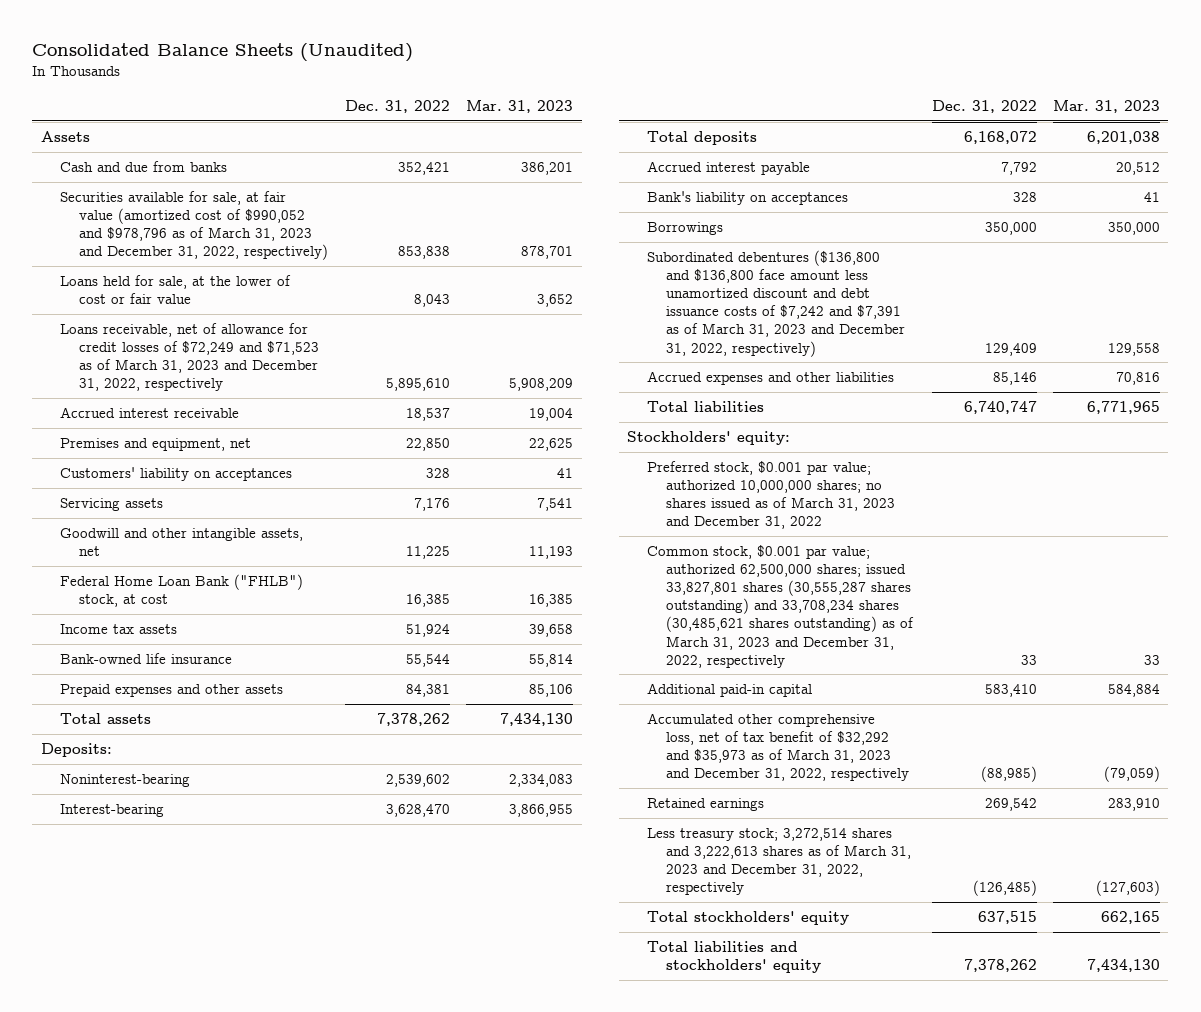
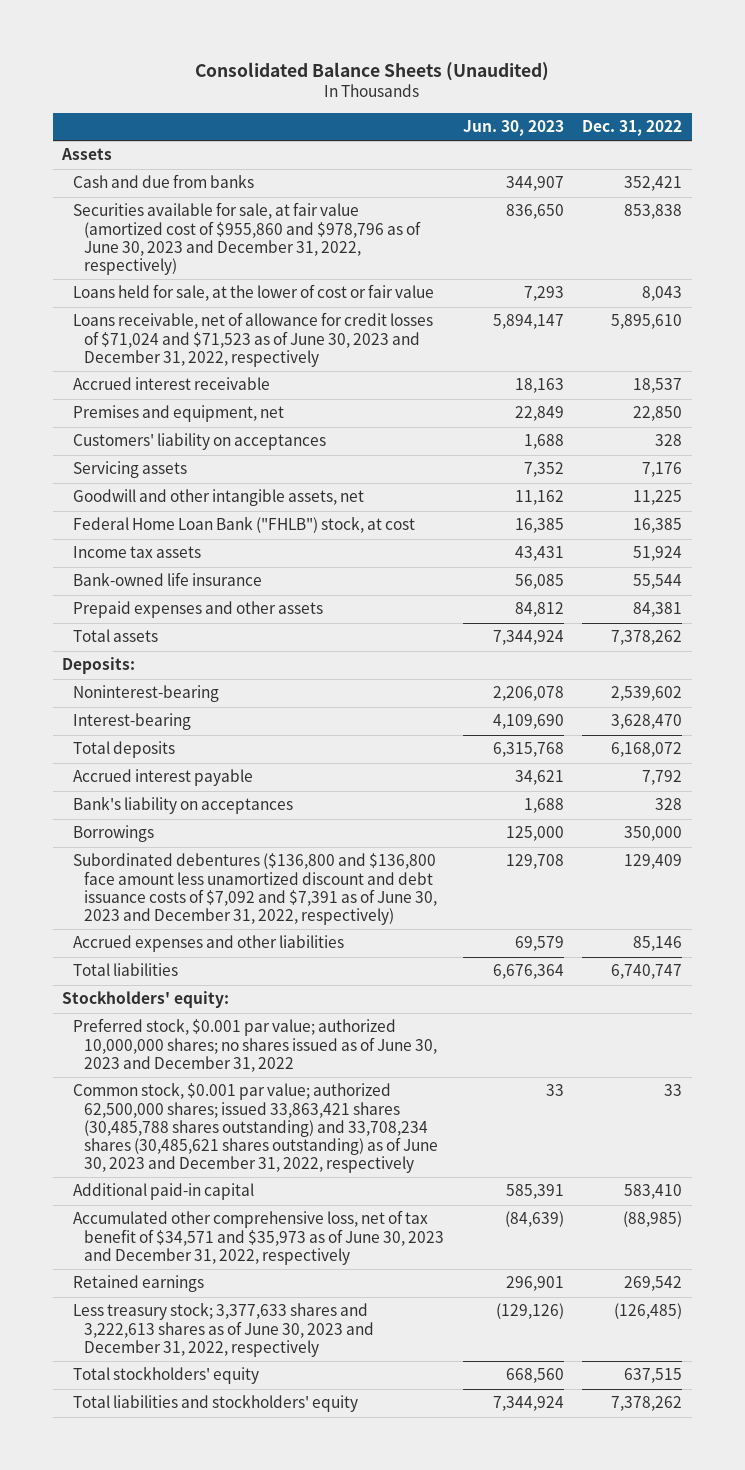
[466,100,574,114] Mar. 31, 2023 -> none
none -> [462,120,564,137] Jun. 30, 2023
[59,191,329,261] Securities available for sale, at fair value (amortized cost of $990,052 and $978,796 as of March 31, 2023 and December 31, 2022, respectively) -> [73,202,422,275] Securities available for sale, at fair value (amortized cost of $955,860 and $978,796 as of June 30, 2023 and December 31, 2022, respectively)
[59,323,320,392] Loans receivable, net of allowance for credit losses of $72,249 and $71,523 as of March 31, 2023 and December 31, 2022, respectively -> [73,312,434,367] Loans receivable, net of allowance for credit losses of $71,024 and $71,523 as of June 30, 2023 and December 31, 2022, respectively
[646,250,905,357] Subordinated debentures ($136,800 and $136,800 face amount less unamortized discount and debt issuance costs of $7,242 and $7,391 as of March 31, 2023 and December 31, 2022, respectively) -> [73,853,438,925] Subordinated debentures ($136,800 and $136,800 face amount less unamortized discount and debt issuance costs of $7,092 and $7,391 as of June 30, 2023 and December 31, 2022, respectively)
[646,461,895,530] Preferred stock, $0.001 par value; authorized 10,000,000 shares; no shares issued as of March 31, 2023 and December 31, 2022 -> [73,1018,438,1072] Preferred stock, $0.001 par value; authorized 10,000,000 shares; no shares issued as of June 30, 2023 and December 31, 2022
[646,545,914,668] Common stock, $0.001 par value; authorized 62,500,000 shares; issued 33,827,801 shares (30,555,287 shares outstanding) and 33,708,234 shares (30,485,621 shares outstanding) as of March 31, 2023 and December 31, 2022, respectively -> [73,1083,439,1173] Common stock, $0.001 par value; authorized 62,500,000 shares; issued 33,863,421 shares (30,485,788 shares outstanding) and 33,708,234 shares (30,485,621 shares outstanding) as of June 30, 2023 and December 31, 2022, respectively
[646,713,909,782] Accumulated other comprehensive loss, net of tax benefit of $32,292 and $35,973 as of March 31, 2023 and December 31, 2022, respectively -> [73,1210,445,1265] Accumulated other comprehensive loss, net of tax benefit of $34,571 and $35,973 as of June 30, 2023 and December 31, 2022, respectively
[646,828,911,896] Less treasury stock; 3,272,514 shares and 3,222,613 shares as of March 31, 2023 and December 31, 2022, respectively -> [73,1303,375,1357] Less treasury stock; 3,377,633 shares and 3,222,613 shares as of June 30, 2023 and December 31, 2022, respectively

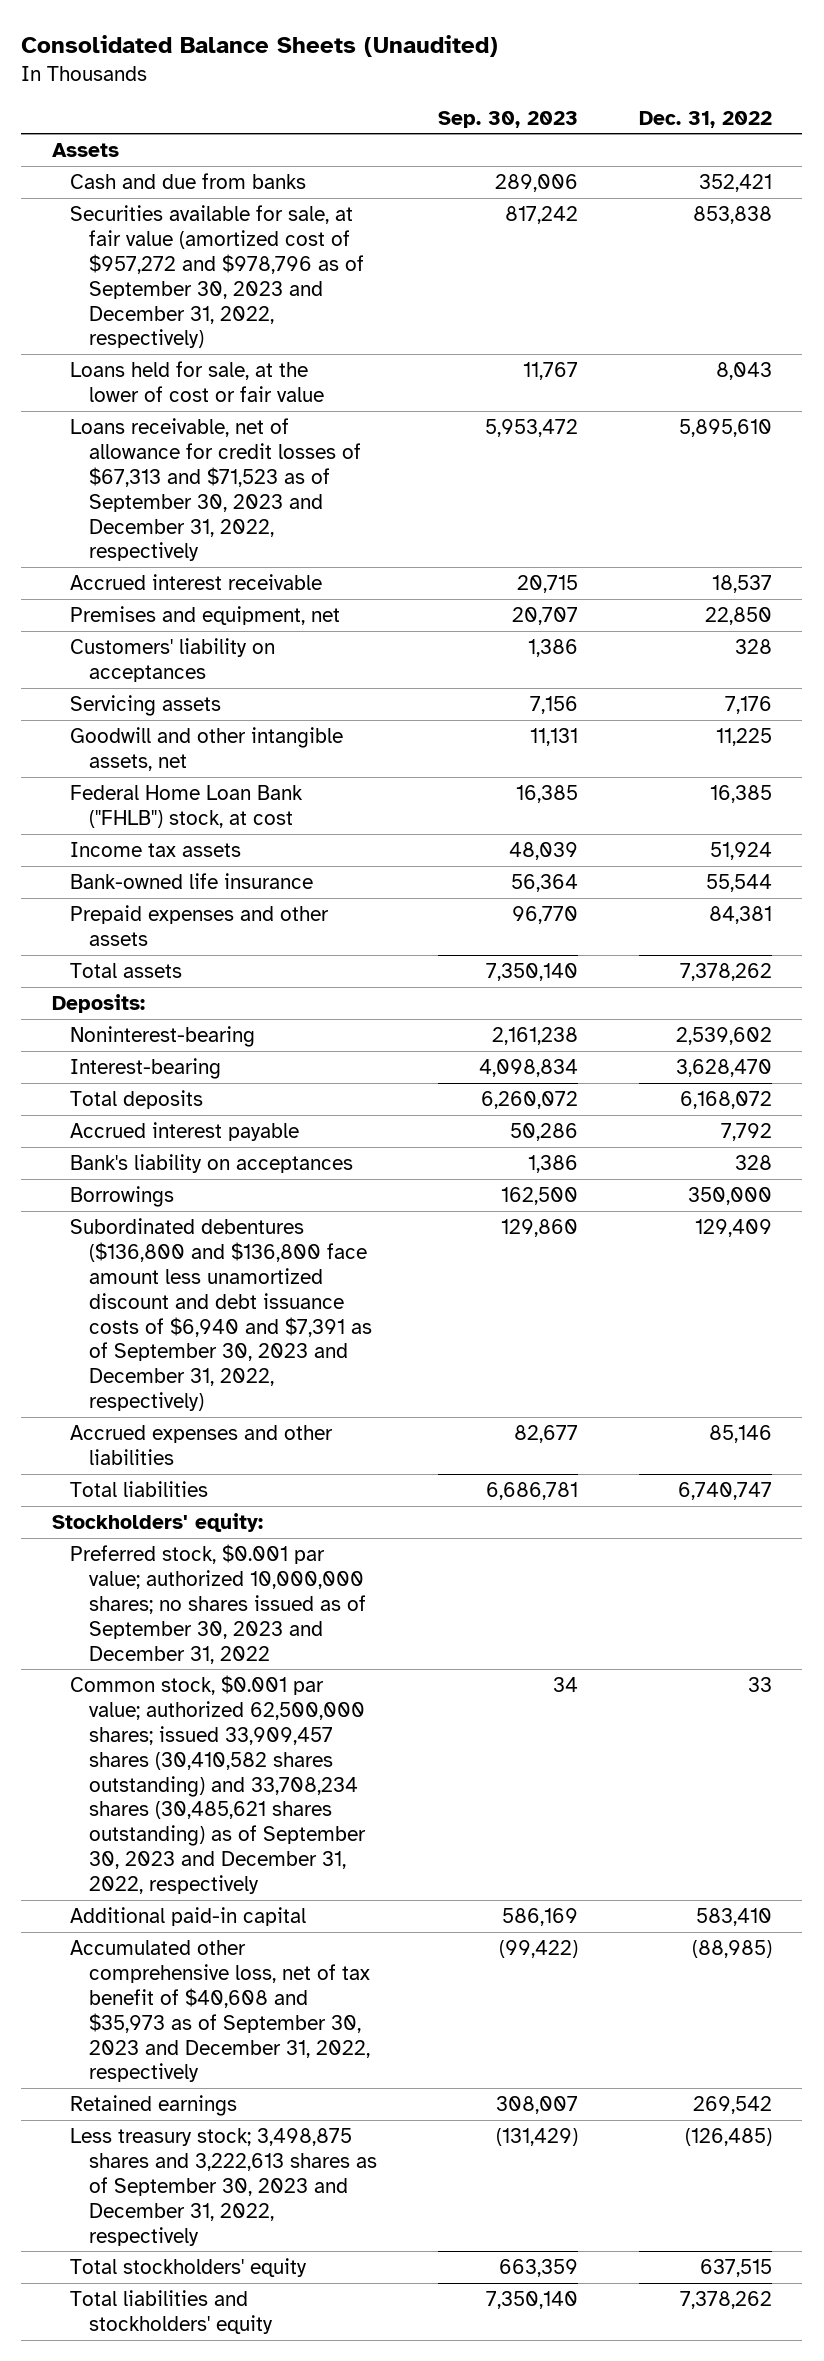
[462,120,564,137] Jun. 30, 2023 -> none
none -> [438,110,579,128] Sep. 30, 2023
[73,202,422,275] Securities available for sale, at fair value (amortized cost of $955,860 and $978,796 as of June 30, 2023 and December 31, 2022, respectively) -> [70,204,365,349] Securities available for sale, at fair value (amortized cost of $957,272 and $978,796 as of September 30, 2023 and December 31, 2022, respectively)
[73,312,434,367] Loans receivable, net of allowance for credit losses of $71,024 and $71,523 as of June 30, 2023 and December 31, 2022, respectively -> [70,417,362,562] Loans receivable, net of allowance for credit losses of $67,313 and $71,523 as of September 30, 2023 and December 31, 2022, respectively
[73,853,438,925] Subordinated debentures ($136,800 and $136,800 face amount less unamortized discount and debt issuance costs of $7,092 and $7,391 as of June 30, 2023 and December 31, 2022, respectively) -> [70,1217,373,1412] Subordinated debentures ($136,800 and $136,800 face amount less unamortized discount and debt issuance costs of $6,940 and $7,391 as of September 30, 2023 and December 31, 2022, respectively)
[73,1018,438,1072] Preferred stock, $0.001 par value; authorized 10,000,000 shares; no shares issued as of June 30, 2023 and December 31, 2022 -> [70,1543,367,1664] Preferred stock, $0.001 par value; authorized 10,000,000 shares; no shares issued as of September 30, 2023 and December 31, 2022
[73,1083,439,1173] Common stock, $0.001 par value; authorized 62,500,000 shares; issued 33,863,421 shares (30,485,788 shares outstanding) and 33,708,234 shares (30,485,621 shares outstanding) as of June 30, 2023 and December 31, 2022, respectively -> [70,1674,367,1895] Common stock, $0.001 par value; authorized 62,500,000 shares; issued 33,909,457 shares (30,410,582 shares outstanding) and 33,708,234 shares (30,485,621 shares outstanding) as of September 30, 2023 and December 31, 2022, respectively
[73,1210,445,1265] Accumulated other comprehensive loss, net of tax benefit of $34,571 and $35,973 as of June 30, 2023 and December 31, 2022, respectively -> [70,1939,371,2083] Accumulated other comprehensive loss, net of tax benefit of $40,608 and $35,973 as of September 30, 2023 and December 31, 2022, respectively
[73,1303,375,1357] Less treasury stock; 3,377,633 shares and 3,222,613 shares as of June 30, 2023 and December 31, 2022, respectively -> [70,2127,378,2246] Less treasury stock; 3,498,875 shares and 3,222,613 shares as of September 30, 2023 and December 31, 2022, respectively

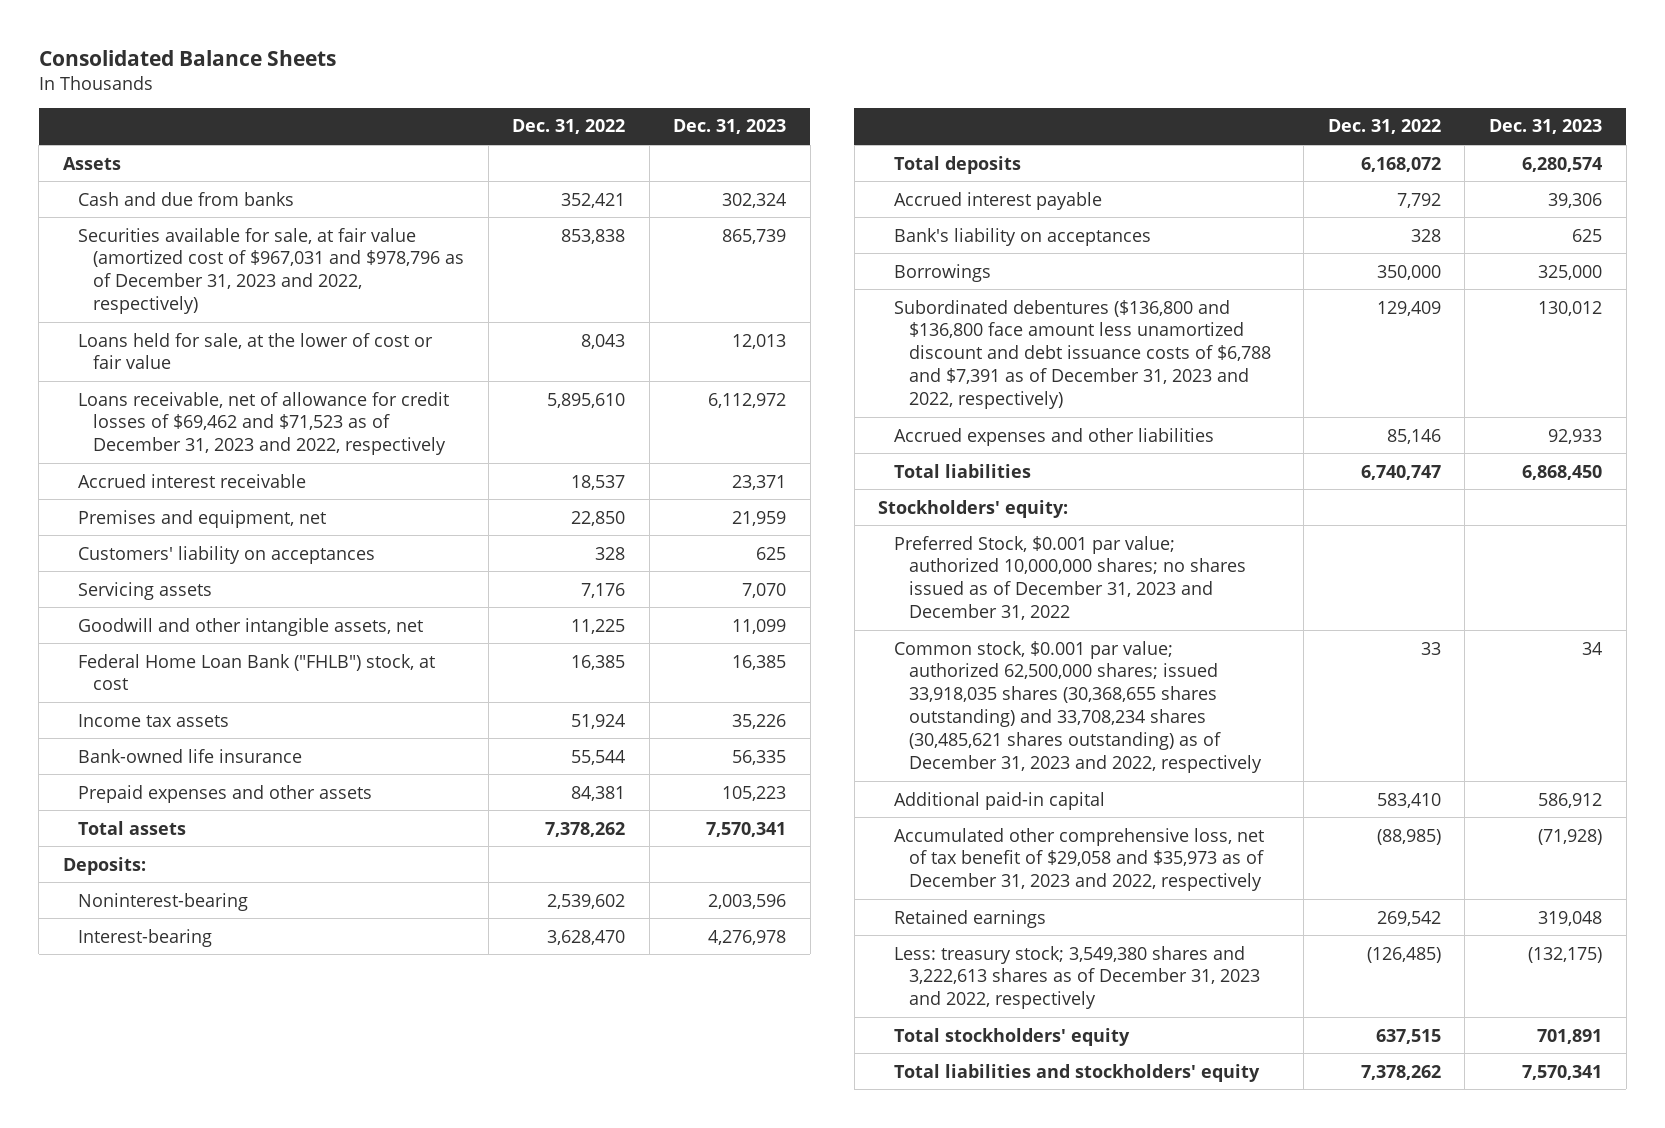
[21,35,499,58] Consolidated Balance Sheets (Unaudited) -> [38,50,336,67] Consolidated Balance Sheets
[438,110,579,128] Sep. 30, 2023 -> none
none -> [673,119,787,135] Dec. 31, 2023
[70,204,365,349] Securities available for sale, at fair value (amortized cost of $957,272 and $978,796 as of September 30, 2023 and December 31, 2022, respectively) -> [77,227,465,315] Securities available for sale, at fair value (amortized cost of $967,031 and $978,796 as of December 31, 2023 and 2022, respectively)
[70,417,362,562] Loans receivable, net of allowance for credit losses of $67,313 and $71,523 as of September 30, 2023 and December 31, 2022, respectively -> [77,391,449,456] Loans receivable, net of allowance for credit losses of $69,462 and $71,523 as of December 31, 2023 and 2022, respectively
[70,1217,373,1412] Subordinated debentures ($136,800 and $136,800 face amount less unamortized discount and debt issuance costs of $6,940 and $7,391 as of September 30, 2023 and December 31, 2022, respectively) -> [893,299,1271,409] Subordinated debentures ($136,800 and $136,800 face amount less unamortized discount and debt issuance costs of $6,788 and $7,391 as of December 31, 2023 and 2022, respectively)
[70,1543,367,1664] Preferred stock, $0.001 par value; authorized 10,000,000 shares; no shares issued as of September 30, 2023 and December 31, 2022 -> [893,535,1246,621] Preferred Stock, $0.001 par value; authorized 10,000,000 shares; no shares issued as of December 31, 2023 and December 31, 2022
[70,1674,367,1895] Common stock, $0.001 par value; authorized 62,500,000 shares; issued 33,909,457 shares (30,410,582 shares outstanding) and 33,708,234 shares (30,485,621 shares outstanding) as of September 30, 2023 and December 31, 2022, respectively -> [893,640,1262,773] Common stock, $0.001 par value; authorized 62,500,000 shares; issued 33,918,035 shares (30,368,655 shares outstanding) and 33,708,234 shares (30,485,621 shares outstanding) as of December 31, 2023 and 2022, respectively
[70,1939,371,2083] Accumulated other comprehensive loss, net of tax benefit of $40,608 and $35,973 as of September 30, 2023 and December 31, 2022, respectively -> [893,827,1264,892] Accumulated other comprehensive loss, net of tax benefit of $29,058 and $35,973 as of December 31, 2023 and 2022, respectively
[70,2127,378,2246] Less treasury stock; 3,498,875 shares and 3,222,613 shares as of September 30, 2023 and December 31, 2022, respectively -> [893,945,1260,1010] Less: treasury stock; 3,549,380 shares and 3,222,613 shares as of December 31, 2023 and 2022, respectively

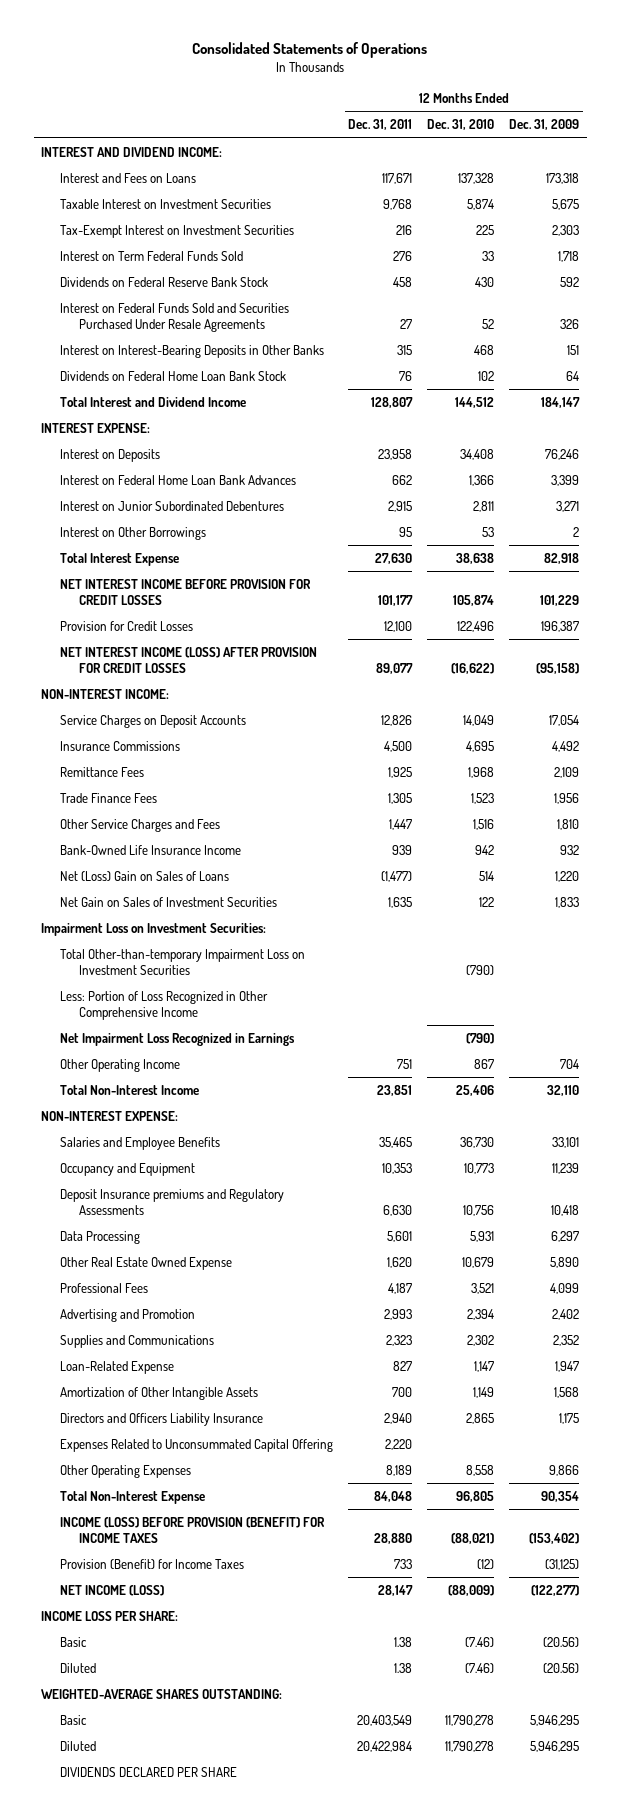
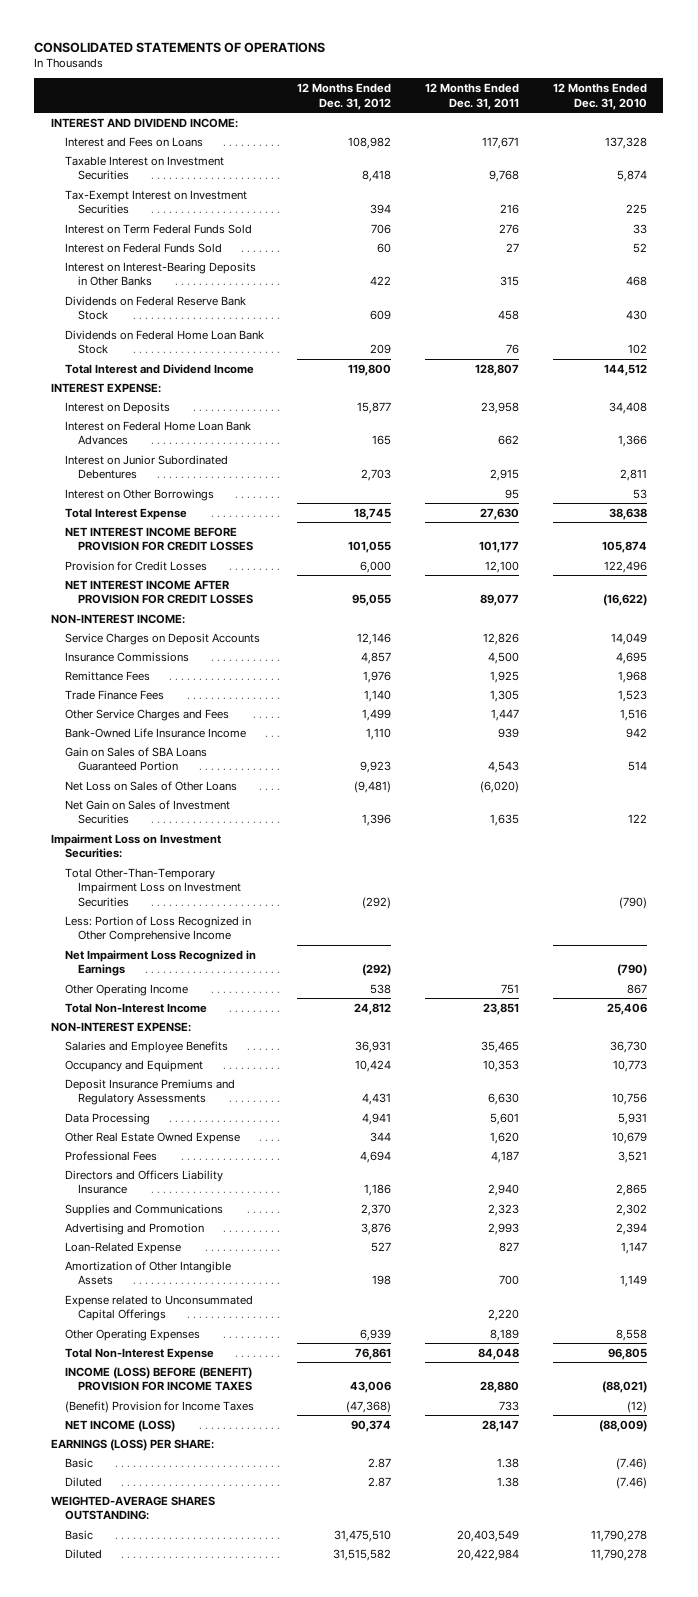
[192,42,428,59] Consolidated Statements of Operations -> [34,41,326,53] CONSOLIDATED STATEMENTS OF OPERATIONS
[509,119,580,131] Dec. 31, 2009 -> none
none -> [297,83,392,110] 12 Months Ended Dec. 31, 2012
[60,302,290,332] Interest on Federal Funds Sold and Securities Purchased Under Resale Agreements -> [64,242,222,253] Interest on Federal Funds Sold
[60,276,269,287] Dividends on Federal Reserve Bank Stock -> [64,295,246,321] Dividends on Federal Reserve Bank Stock
[60,646,318,673] NET INTEREST INCOME (LOSS) AFTER PROVISION FOR CREDIT LOSSES -> [64,579,254,605] NET INTEREST INCOME AFTER PROVISION FOR CREDIT LOSSES
[60,870,230,881] Net (Loss) Gain on Sales of Loans -> [64,746,207,772] Gain on Sales of SBA Loans Guaranteed Portion
[381,870,413,882] (1,477) -> [487,761,519,774] 4,543
none -> [64,780,237,791] Net Loss on Sales of Other Loans
[60,948,306,975] Total Other-than-temporary Impairment Loss on Investment Securities -> [64,867,242,907] Total Other-Than-Temporary Impairment Loss on Investment Securities
[60,1188,285,1215] Deposit Insurance premiums and Regulatory Assessments -> [64,1078,235,1106] Deposit Insurance Premiums and Regulatory Assessments
[60,1412,264,1426] Directors and Officers Liability Insurance -> [64,1169,223,1195] Directors and Officers Liability Insurance
[60,1308,196,1322] Advertising and Promotion -> [64,1222,204,1235] Advertising and Promotion
[60,1438,334,1452] Expenses Related to Unconsummated Capital Offering -> [64,1294,253,1322] Expense related to Unconsummated Capital Offerings
[60,1516,326,1543] INCOME (LOSS) BEFORE PROVISION (BENEFIT) FOR INCOME TAXES -> [64,1366,253,1392] INCOME (LOSS) BEFORE (BENEFIT) PROVISION FOR INCOME TAXES
[60,1558,245,1569] Provision (Benefit) for Income Taxes -> [64,1400,254,1413] (Benefit) Provision for Income Taxes
[41,1610,179,1621] INCOME LOSS PER SHARE: -> [51,1438,215,1451] EARNINGS (LOSS) PER SHARE:
[60,1766,238,1777] DIVIDENDS DECLARED PER SHARE -> none

